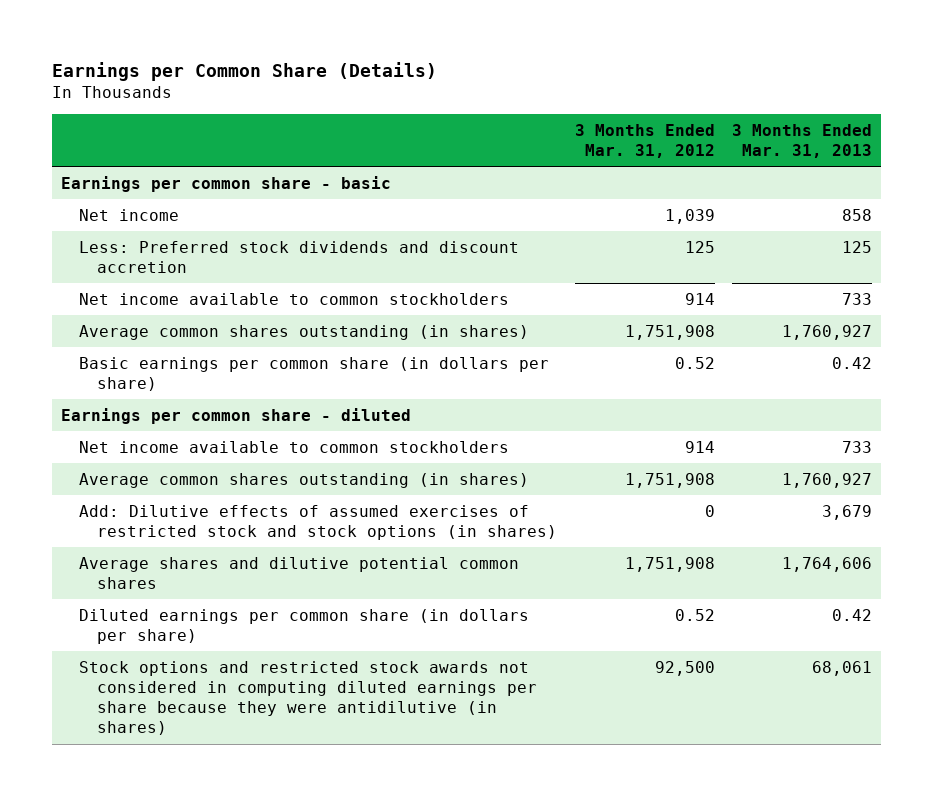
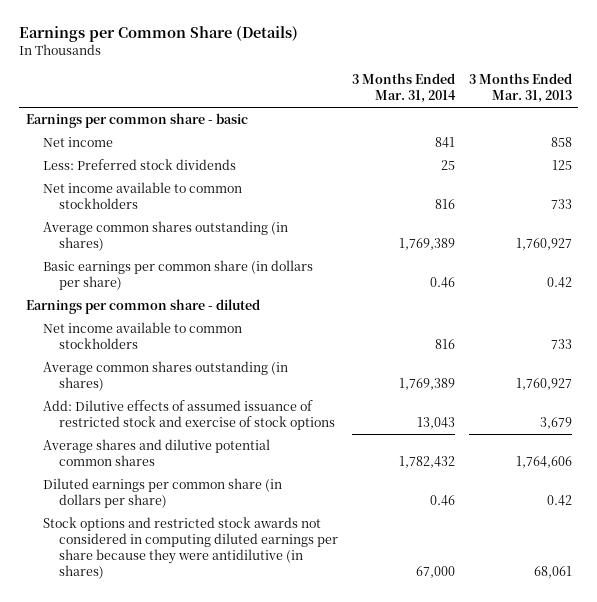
[574,123,715,158] 3 Months Ended Mar. 31, 2012 -> none
none -> [352,73,457,104] 3 Months Ended Mar. 31, 2014
[79,240,520,273] Less: Preferred stock dividends and discount accretion -> [42,159,236,171] Less: Preferred stock dividends
[79,504,558,540] Add: Dilutive effects of assumed exercises of restricted stock and stock options (in shares) -> [42,400,336,430] Add: Dilutive effects of assumed issuance of restricted stock and exercise of stock options

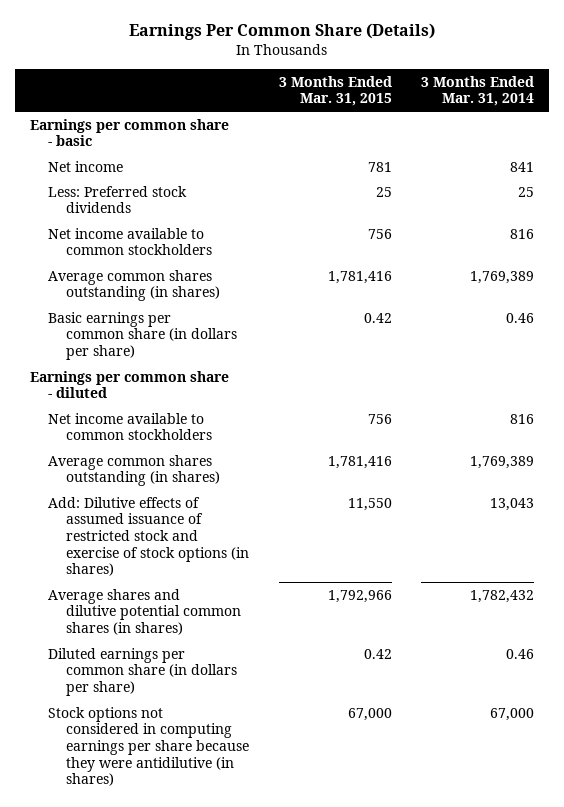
[18,26,298,43] Earnings per Common Share (Details) -> [128,23,435,41] Earnings Per Common Share (Details)
[468,73,572,104] 3 Months Ended Mar. 31, 2013 -> none
none -> [278,75,392,107] 3 Months Ended Mar. 31, 2015
[42,400,336,430] Add: Dilutive effects of assumed issuance of restricted stock and exercise of stock options -> [47,496,250,577] Add: Dilutive effects of assumed issuance of restricted stock and exercise of stock options (in shares)
[42,439,270,466] Average shares and dilutive potential common shares -> [47,588,242,635] Average shares and dilutive potential common shares (in shares)
[42,517,339,579] Stock options and restricted stock awards not considered in computing diluted earnings per share because they were antidilutive (in shares) -> [47,706,250,787] Stock options not considered in computing earnings per share because they were antidilutive (in shares)

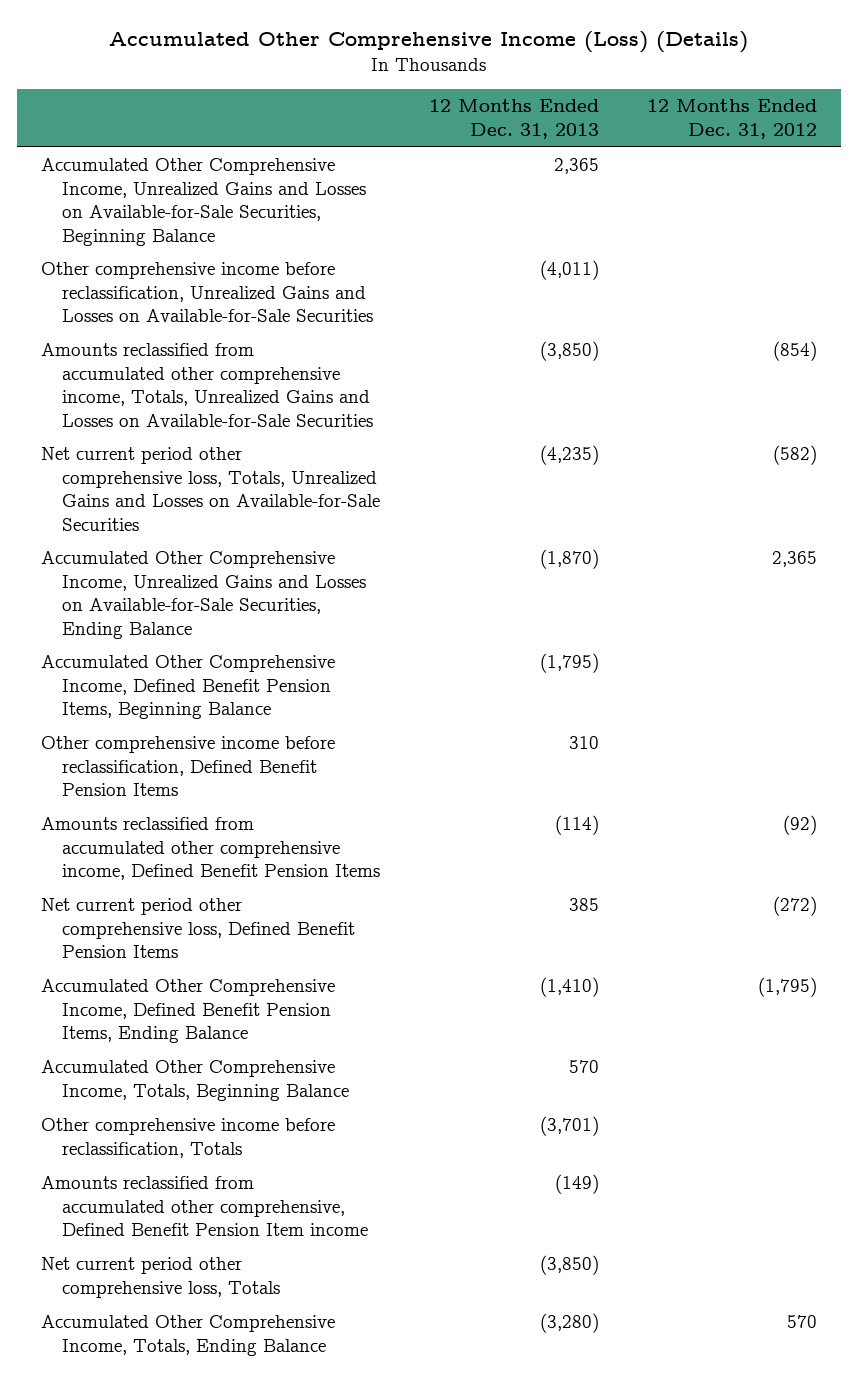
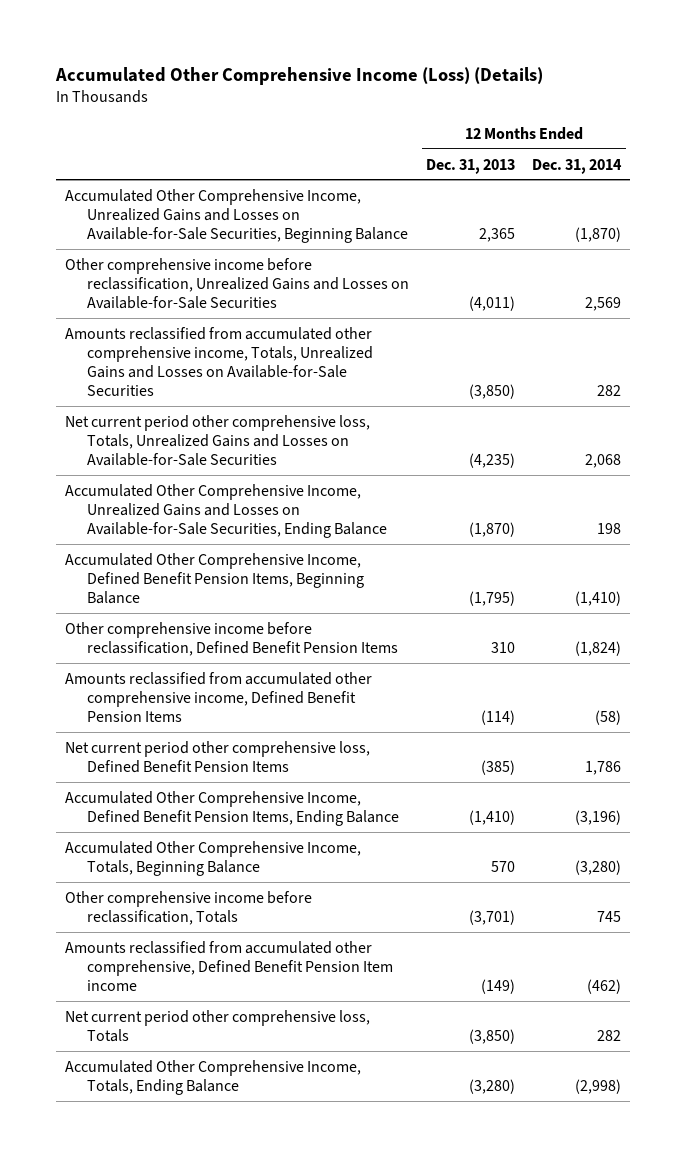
[647,99,818,139] 12 Months Ended Dec. 31, 2012 -> none
none -> [532,158,623,174] Dec. 31, 2014
[568,898,599,912] 385 -> [481,759,516,775] (385)

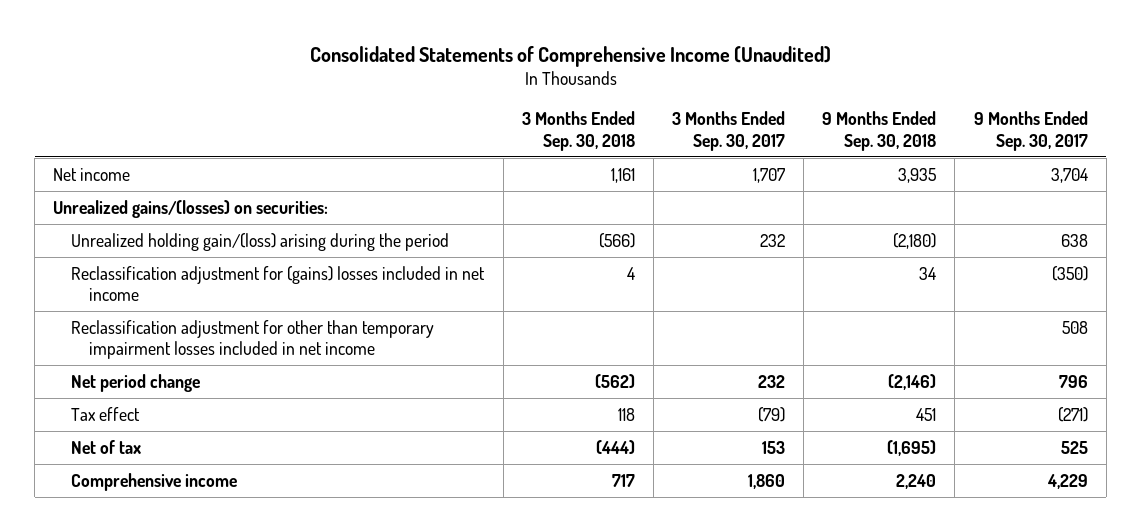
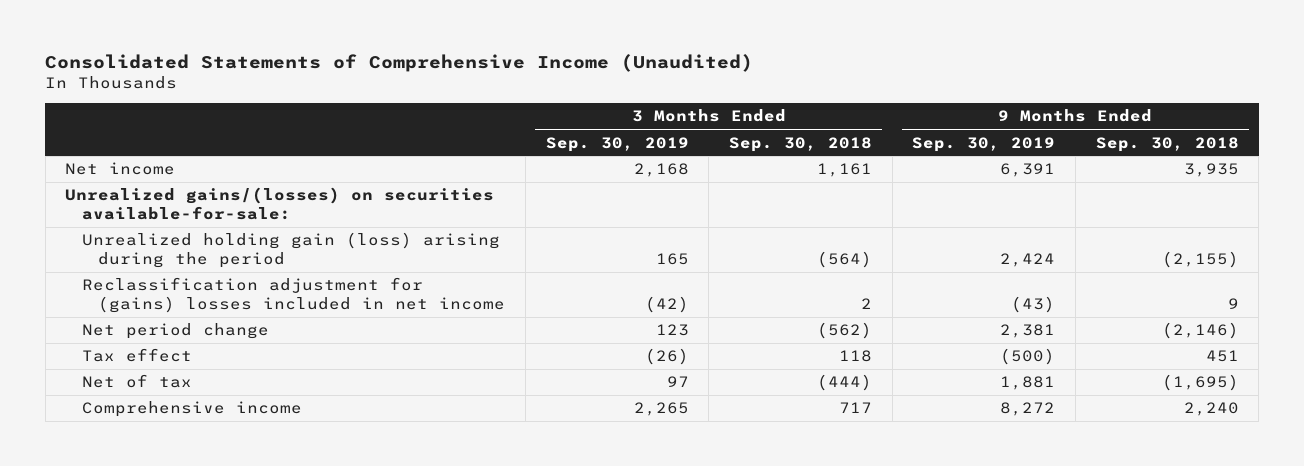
[671,111,785,151] 3 Months Ended Sep. 30, 2017 -> none
[973,111,1088,151] 9 Months Ended Sep. 30, 2017 -> none
none -> [545,136,689,152] Sep. 30, 2019
none -> [912,136,1056,152] Sep. 30, 2019
[71,319,435,360] Reclassification adjustment for other than temporary impairment losses included in net income -> none
[53,199,329,218] Unrealized gains/(losses) on securities: -> [65,187,495,220] Unrealized gains/(losses) on securities available-for-sale:
[71,232,450,251] Unrealized holding gain/(loss) arising during the period -> [81,232,500,268] Unrealized holding gain (loss) arising during the period
[598,232,635,248] (566) -> [816,250,872,268] (564)
[893,232,937,249] (2,180) -> [1161,250,1239,268] (2,155)
[626,266,635,280] 4 -> [860,297,872,309] 2
[919,266,937,280] 34 -> [1227,297,1239,309] 9

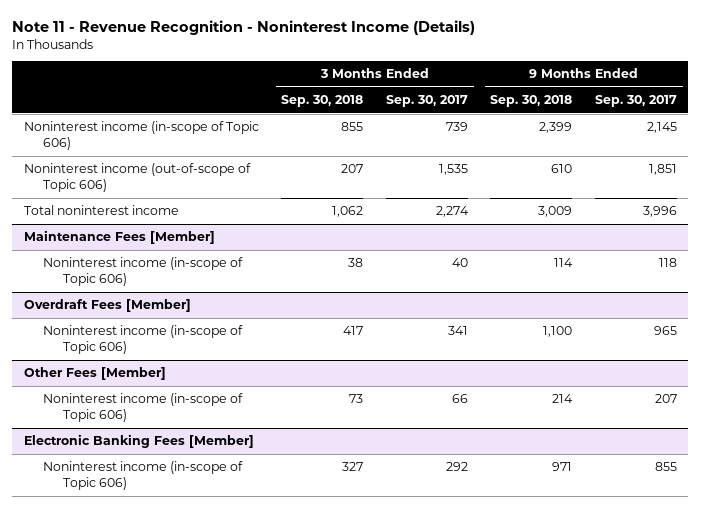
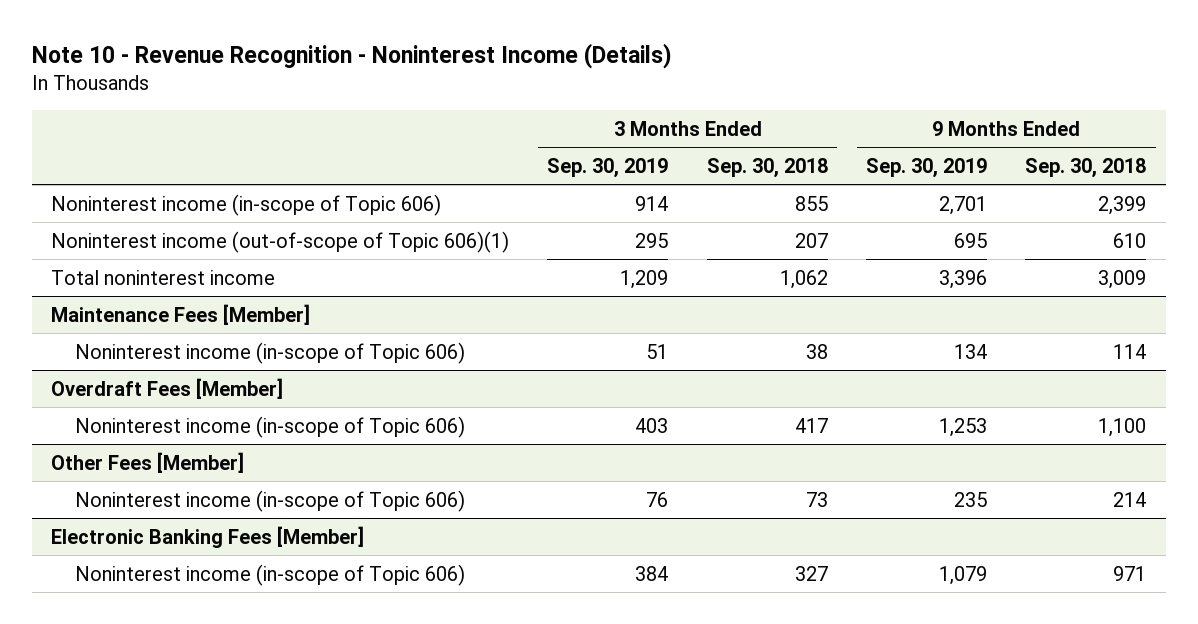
[12,19,476,35] Note 11 - Revenue Recognition - Noninterest Income (Details) -> [32,43,673,70] Note 10 - Revenue Recognition - Noninterest Income (Details)
[385,95,468,108] Sep. 30, 2017 -> none
[595,95,678,108] Sep. 30, 2017 -> none
none -> [547,158,669,179] Sep. 30, 2019
none -> [866,158,988,179] Sep. 30, 2019
[23,163,251,193] Noninterest income (out-of-scope of Topic 606) -> [51,230,510,253] Noninterest income (out-of-scope of Topic 606)(1)

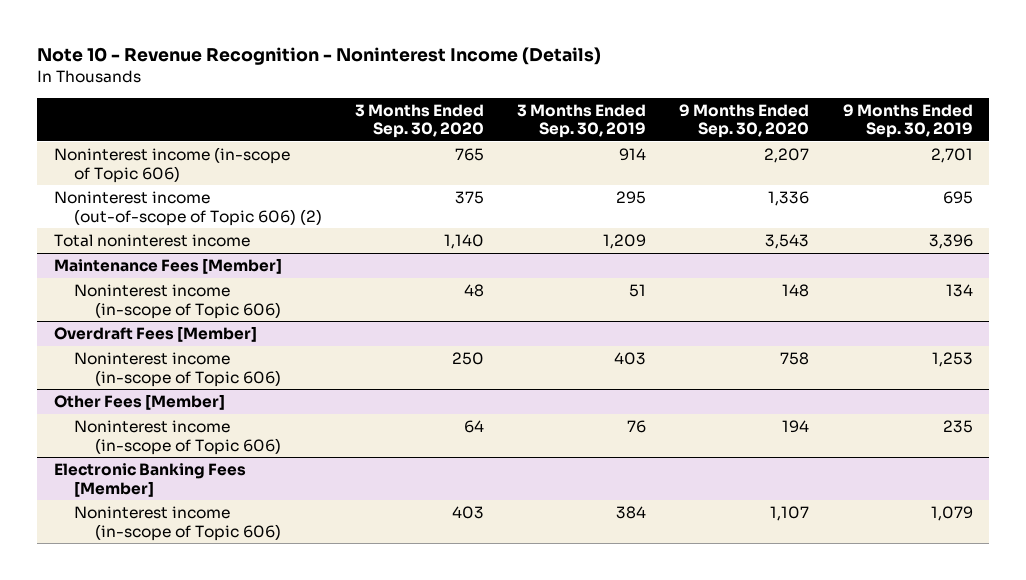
[706,158,828,179] Sep. 30, 2018 -> none
[1025,158,1147,179] Sep. 30, 2018 -> none
none -> [355,103,485,139] 3 Months Ended Sep. 30, 2020
none -> [679,103,810,139] 9 Months Ended Sep. 30, 2020
[51,230,510,253] Noninterest income (out-of-scope of Topic 606)(1) -> [53,191,323,226] Noninterest income (out-of-scope of Topic 606) (2)

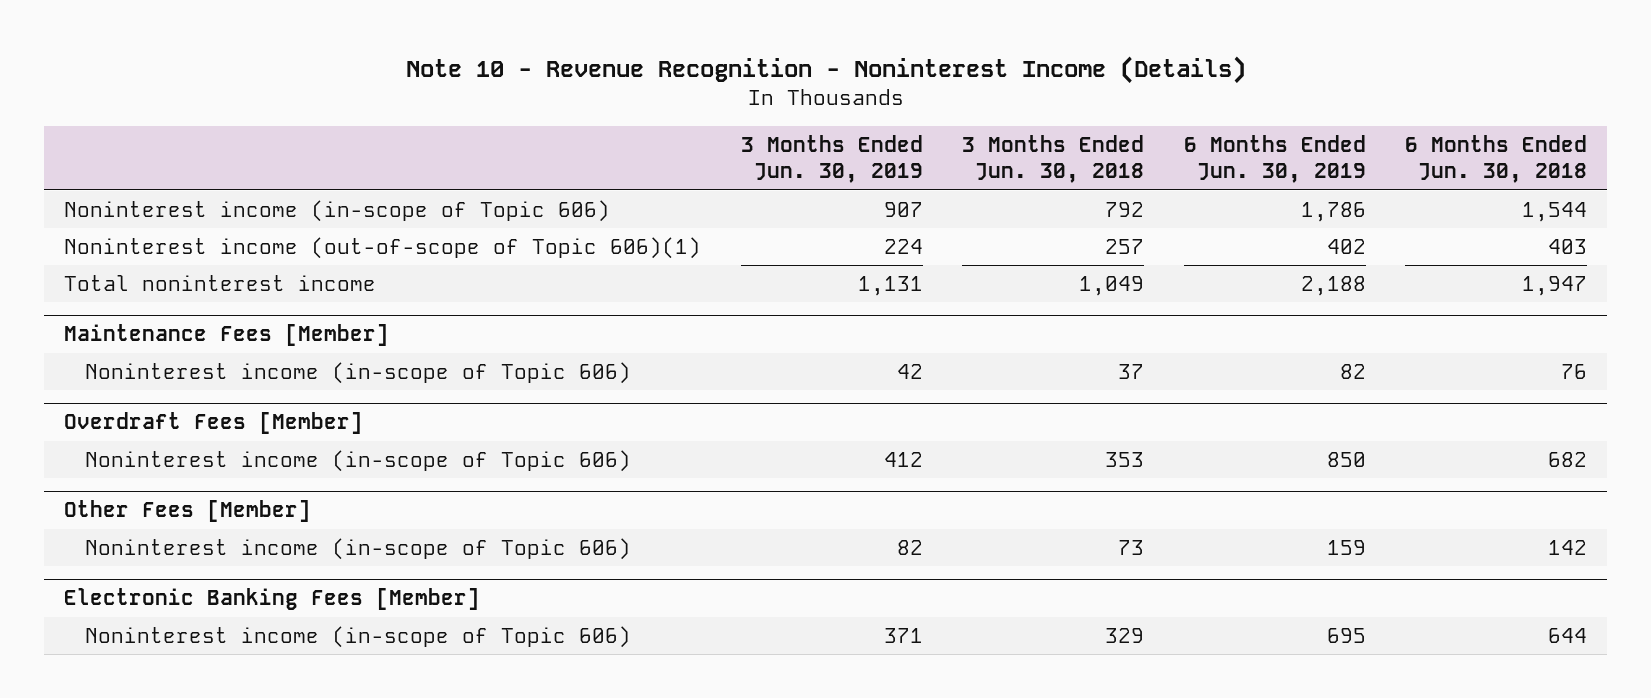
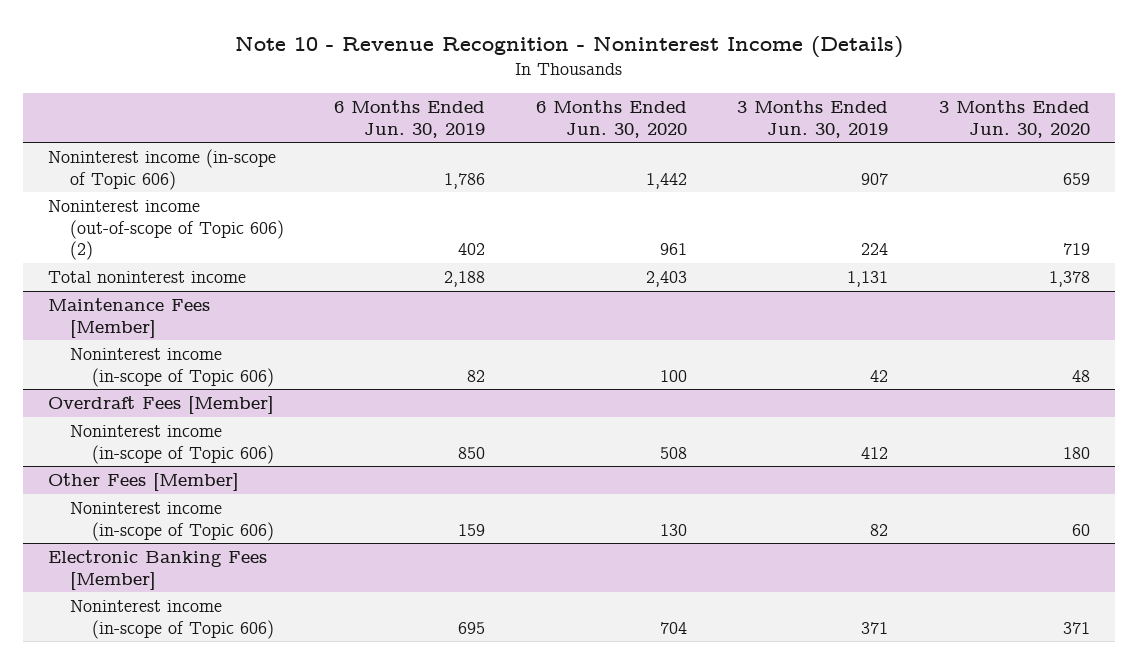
[962,135,1145,184] 3 Months Ended Jun. 30, 2018 -> none
[1405,135,1588,184] 6 Months Ended Jun. 30, 2018 -> none
none -> [535,100,687,138] 6 Months Ended Jun. 30, 2020
none -> [938,100,1090,138] 3 Months Ended Jun. 30, 2020
[64,237,702,260] Noninterest income (out-of-scope of Topic 606)(1) -> [47,200,284,260] Noninterest income (out-of-scope of Topic 606) (2)

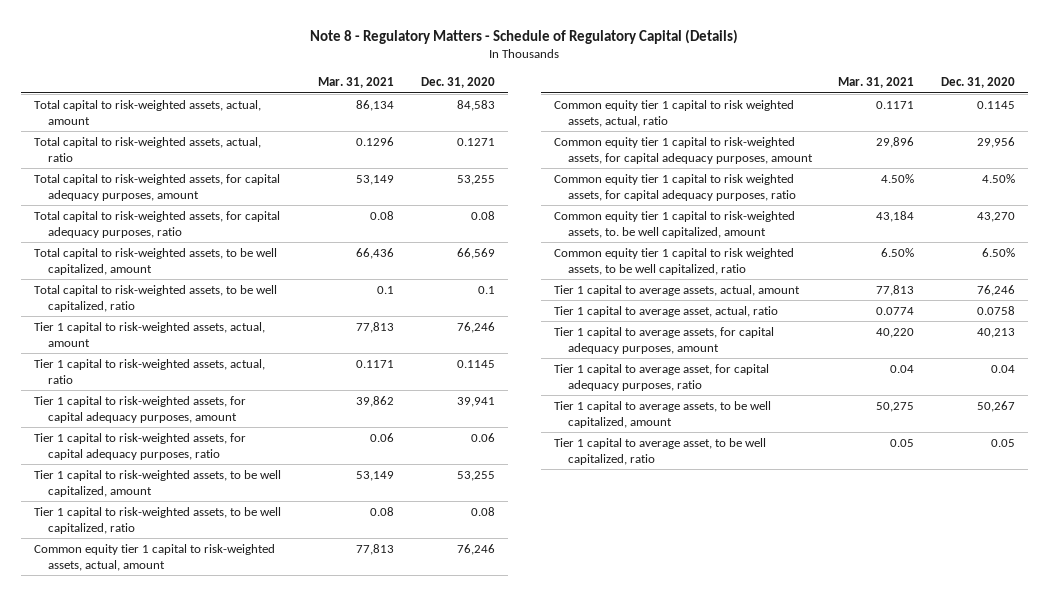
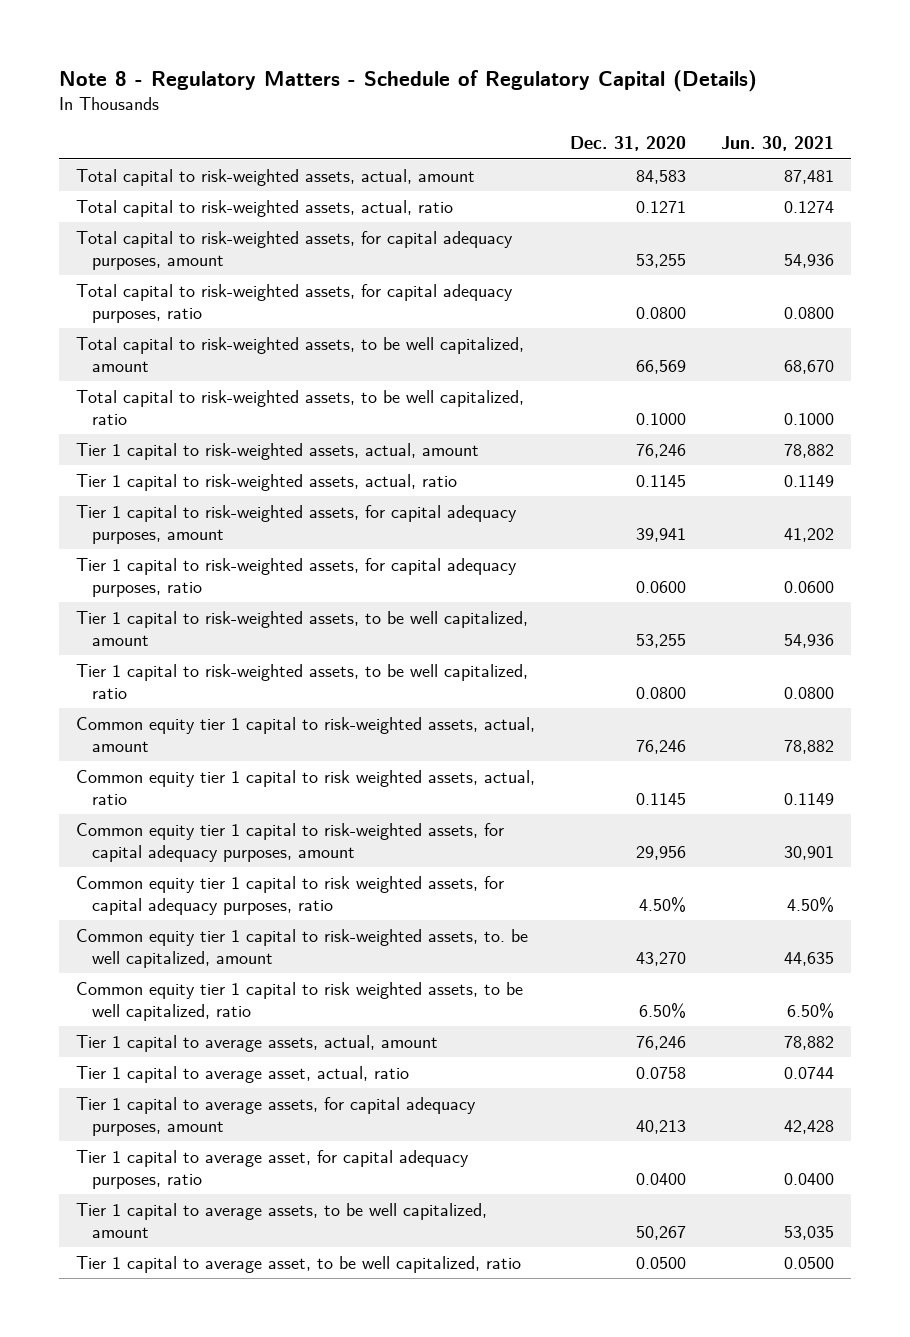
[318,77,395,89] Mar. 31, 2021 -> none
none -> [720,136,834,152] Jun. 30, 2021
[470,210,495,220] 0.08 -> [635,306,686,319] 0.0800
[477,285,495,294] 0.1 -> [635,412,686,425] 0.1000
[470,432,495,442] 0.06 -> [635,580,686,593] 0.0600
[470,506,495,516] 0.08 -> [635,686,686,699] 0.0800
[990,364,1015,373] 0.04 -> [635,1172,686,1185] 0.0400
[990,438,1015,447] 0.05 -> [635,1256,686,1269] 0.0500

